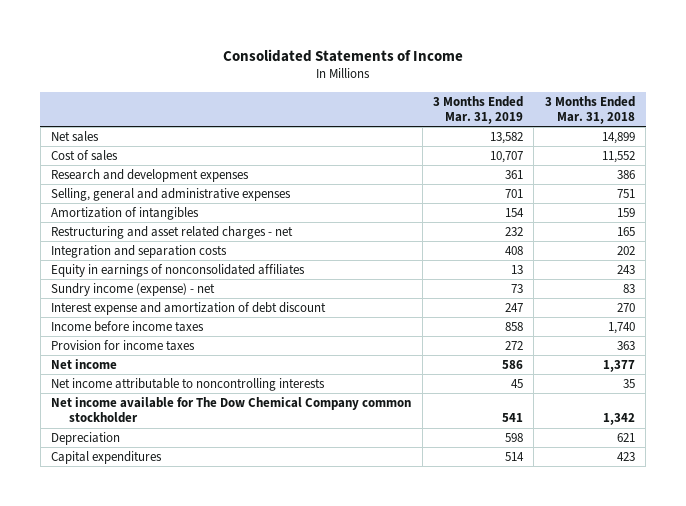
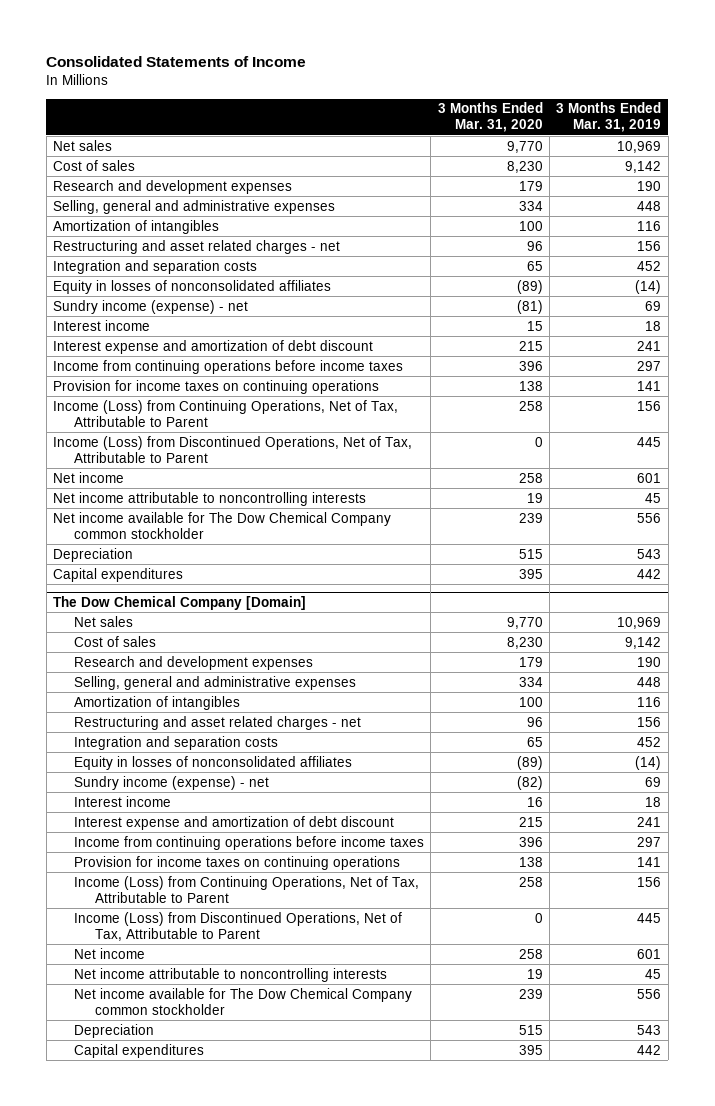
[544,95,635,125] 3 Months Ended Mar. 31, 2018 -> none
none -> [437,102,543,133] 3 Months Ended Mar. 31, 2020
[489,131,523,144] 13,582 -> [617,140,662,153] 10,969
[489,150,523,163] 10,707 -> [625,160,662,173] 9,142
[504,169,523,179] 361 -> [637,180,662,191] 190
[504,188,523,198] 701 -> [637,200,662,211] 448
[504,207,524,217] 154 -> [637,220,662,231] 116
[504,226,523,236] 232 -> [637,240,662,251] 156
[504,245,523,255] 408 -> [637,260,662,271] 452
[51,263,306,277] Equity in earnings of nonconsolidated affiliates -> [53,279,332,294] Equity in losses of nonconsolidated affiliates
[510,264,523,274] 13 -> [635,279,662,294] (14)
[510,283,523,293] 73 -> [645,300,662,311] 69
none -> [53,319,151,331] Interest income
[504,302,523,312] 247 -> [637,340,662,351] 241
[51,320,205,332] Income before income taxes -> [53,359,404,374] Income from continuing operations before income taxes
[504,321,523,331] 858 -> [637,360,662,371] 297
[51,339,196,351] Provision for income taxes -> [53,379,380,394] Provision for income taxes on continuing operations
[504,340,523,350] 272 -> [637,380,662,391] 141
none -> [53,399,399,427] Income (Loss) from Continuing Operations, Net of Tax, Attributable to Parent
none -> [53,435,413,463] Income (Loss) from Discontinued Operations, Net of Tax, Attributable to Parent
[501,359,523,369] 586 -> [637,472,662,483] 601
[501,413,523,423] 541 -> [637,512,662,523] 556
[504,432,523,442] 598 -> [637,548,662,559] 543
[504,451,524,461] 514 -> [637,568,662,579] 442
none -> [53,595,307,610] The Dow Chemical Company [Domain]
none -> [74,615,134,627] Net sales
none -> [74,635,157,647] Cost of sales
none -> [74,655,314,670] Research and development expenses
none -> [74,675,357,690] Selling, general and administrative expenses
none -> [74,695,241,710] Amortization of intangibles
none -> [74,715,362,730] Restructuring and asset related charges - net
none -> [74,735,279,750] Integration and separation costs
none -> [74,755,353,770] Equity in losses of nonconsolidated affiliates
none -> [74,775,270,790] Sundry income (expense) - net
none -> [74,795,172,807] Interest income
none -> [74,815,395,830] Interest expense and amortization of debt discount
none -> [74,835,425,850] Income from continuing operations before income taxes
none -> [74,855,401,870] Provision for income taxes on continuing operations
none -> [74,875,420,903] Income (Loss) from Continuing Operations, Net of Tax, Attributable to Parent
none -> [74,911,403,941] Income (Loss) from Discontinued Operations, Net of Tax, Attributable to Parent
none -> [74,947,146,959] Net income
none -> [74,967,388,982] Net income attributable to noncontrolling interests
none -> [74,987,413,1015] Net income available for The Dow Chemical Company common stockholder
none -> [74,1023,155,1038] Depreciation
none -> [74,1043,205,1058] Capital expenditures

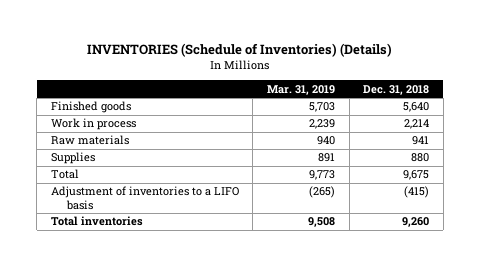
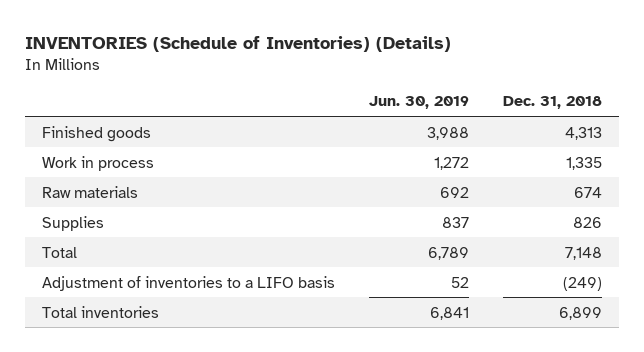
[266,84,335,95] Mar. 31, 2019 -> none
none -> [369,96,470,110] Jun. 30, 2019
[403,102,430,113] 5,640 -> [565,126,603,140] 4,313
[404,119,430,130] 2,214 -> [566,156,603,170] 1,335
[412,136,430,146] 941 -> [574,186,603,198] 674
[411,153,430,163] 880 -> [573,216,603,228] 826
[403,170,430,181] 9,675 -> [565,246,603,260] 7,148
[404,186,430,199] (415) -> [563,276,603,291] (249)
[402,217,430,228] 9,260 -> [559,306,603,320] 6,899

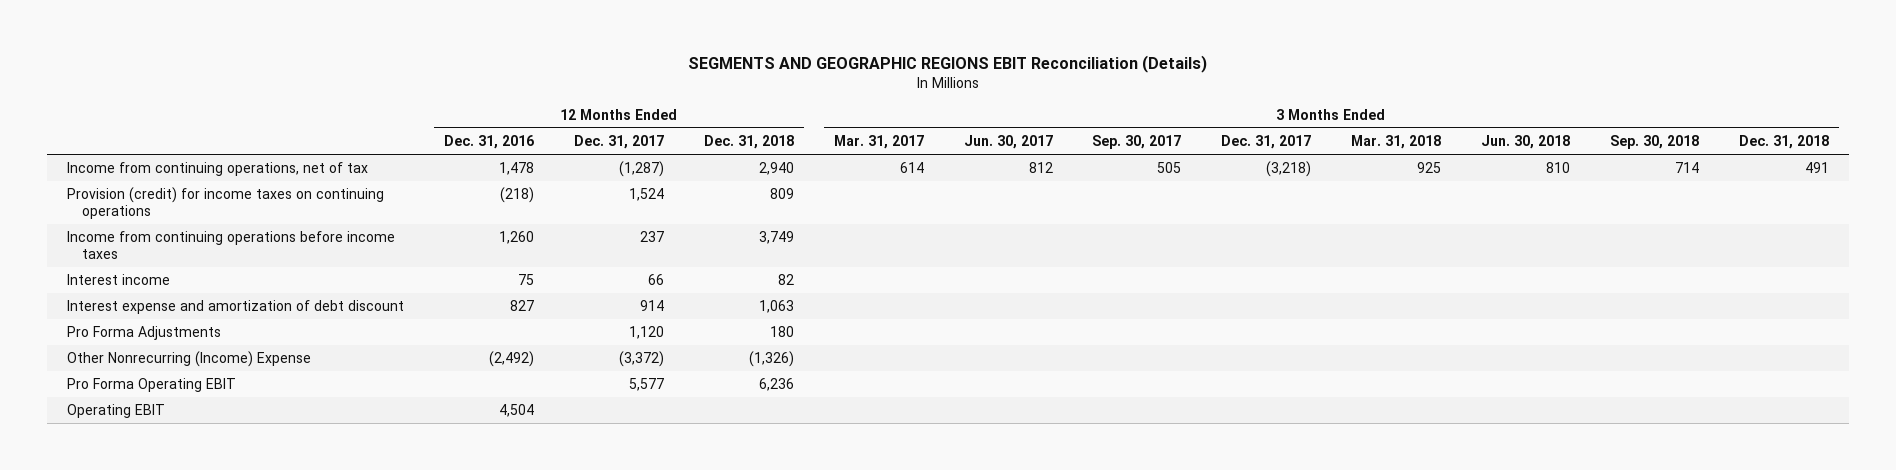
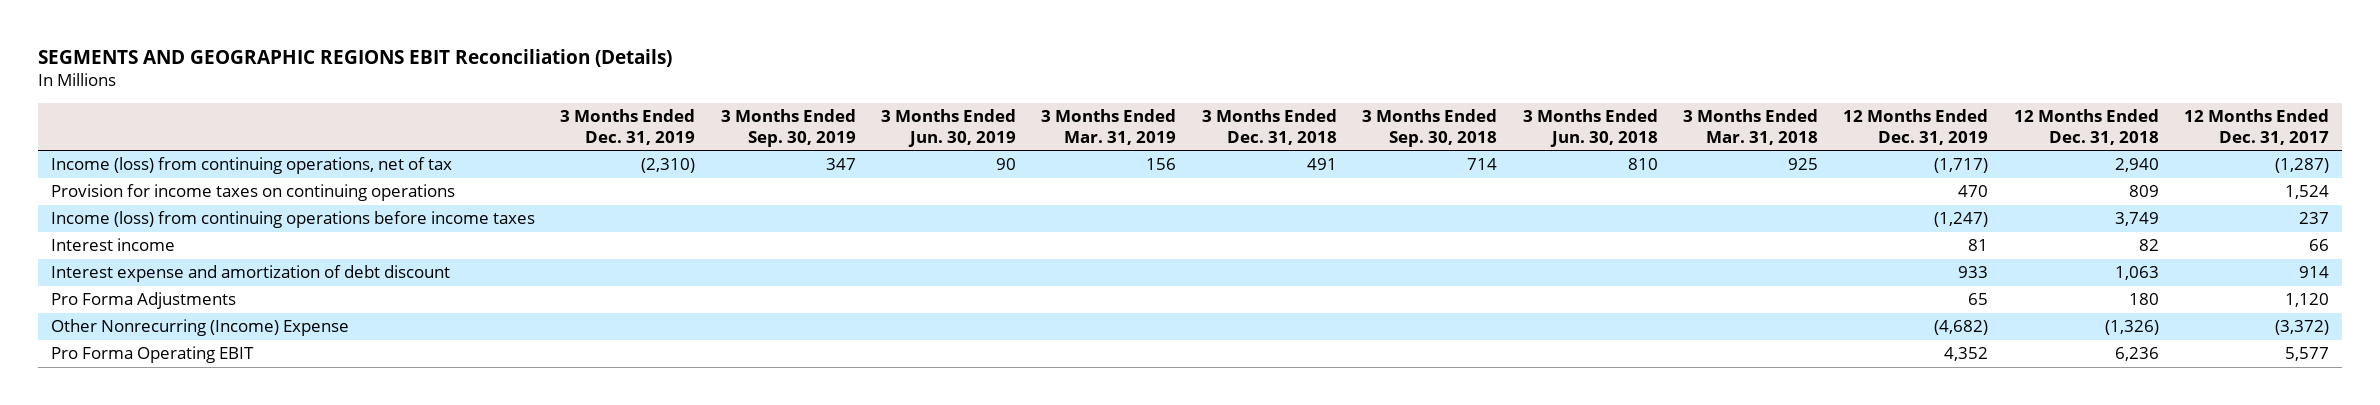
[443,135,534,150] Dec. 31, 2016 -> none
[833,135,924,150] Mar. 31, 2017 -> none
[963,135,1053,150] Jun. 30, 2017 -> none
[1092,135,1182,150] Sep. 30, 2017 -> none
[1221,135,1312,150] Dec. 31, 2017 -> none
none -> [560,108,696,145] 3 Months Ended Dec. 31, 2019
none -> [720,108,856,147] 3 Months Ended Sep. 30, 2019
none -> [881,108,1017,147] 3 Months Ended Jun. 30, 2019
none -> [1041,108,1177,145] 3 Months Ended Mar. 31, 2019
none -> [1843,108,1989,145] 12 Months Ended Dec. 31, 2019
[66,162,368,177] Income from continuing operations, net of tax -> [51,157,453,175] Income (loss) from continuing operations, net of tax
[66,187,384,219] Provision (credit) for income taxes on continuing operations -> [51,184,456,202] Provision for income taxes on continuing operations
[66,231,395,259] Income from continuing operations before income taxes -> [51,211,536,229] Income (loss) from continuing operations before income taxes
[66,404,165,419] Operating EBIT -> none

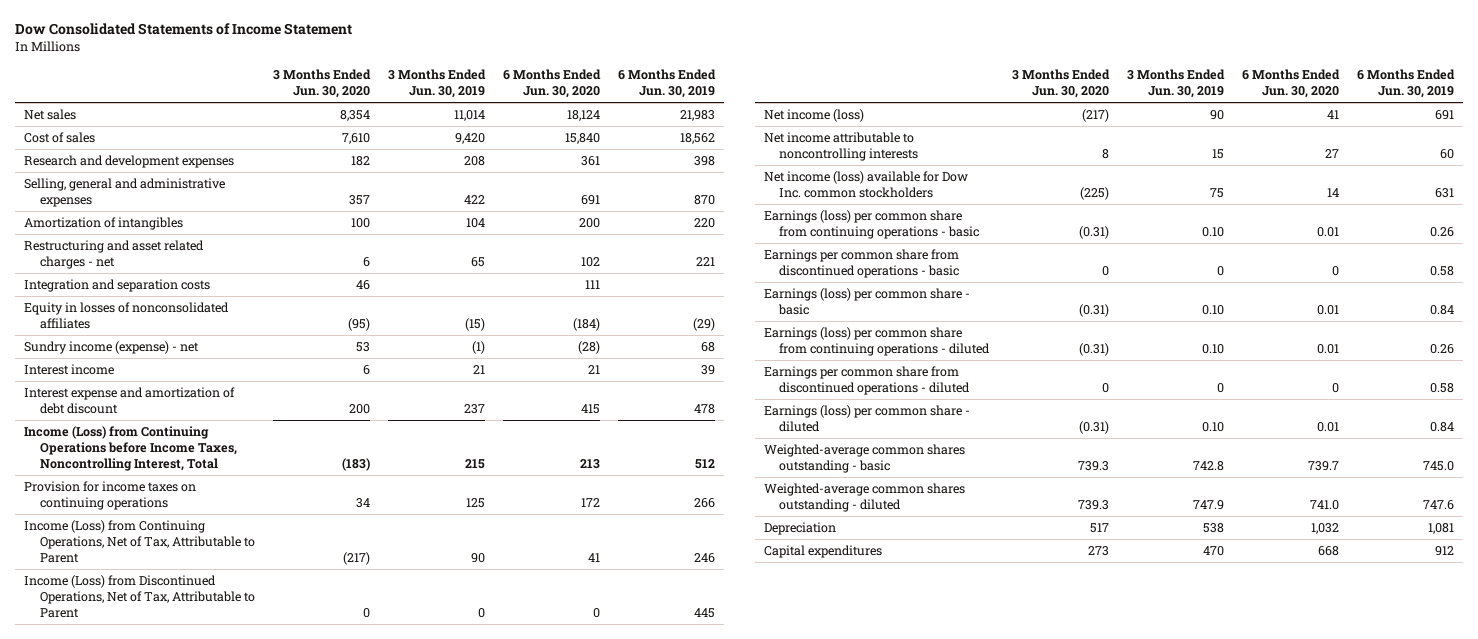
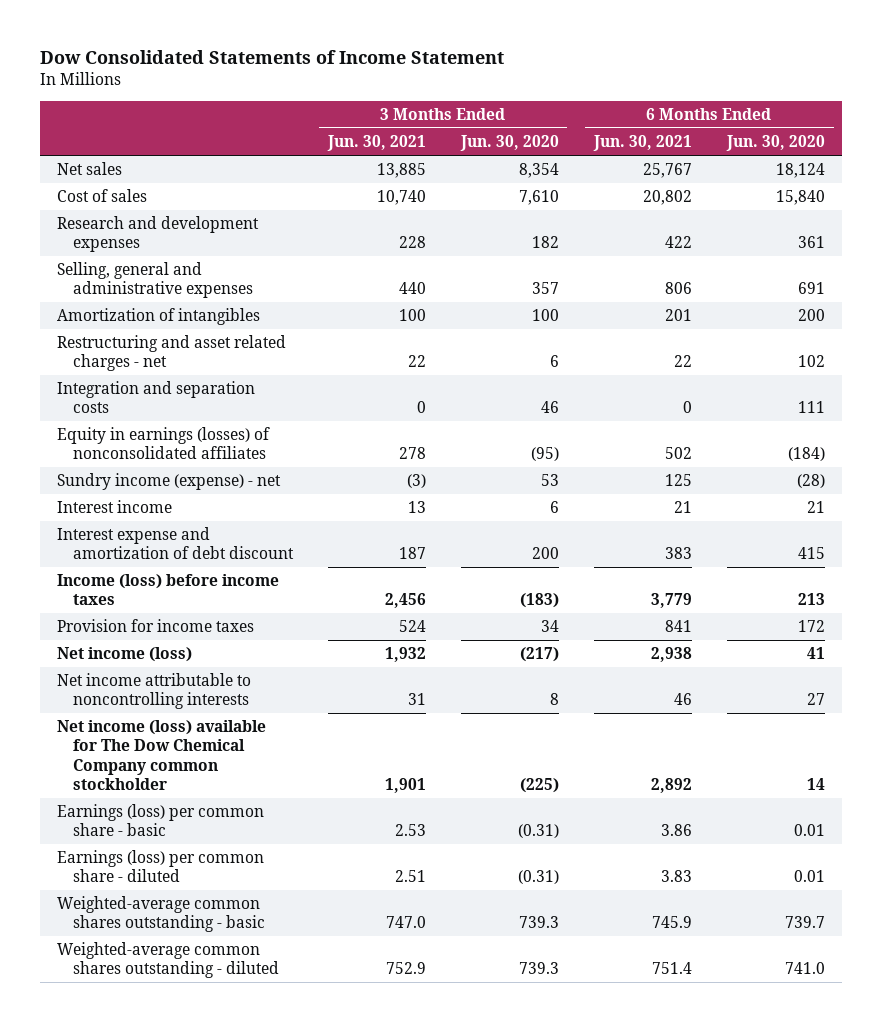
[387,69,486,98] 3 Months Ended Jun. 30, 2019 -> none
[617,69,716,98] 6 Months Ended Jun. 30, 2019 -> none
none -> [326,135,426,152] Jun. 30, 2021
none -> [592,135,692,152] Jun. 30, 2021
[23,301,229,329] Equity in losses of nonconsolidated affiliates -> [57,427,271,460] Equity in earnings (losses) of nonconsolidated affiliates
[23,519,255,563] Income (Loss) from Continuing Operations, Net of Tax, Attributable to Parent -> none
[23,574,255,618] Income (Loss) from Discontinued Operations, Net of Tax, Attributable to Parent -> none
[23,425,237,471] Income (Loss) from Continuing Operations before Income Taxes, Noncontrolling Interest, Total -> [57,574,280,606] Income (loss) before income taxes
[23,480,196,510] Provision for income taxes on continuing operations -> [57,619,255,633] Provision for income taxes
[763,209,980,239] Earnings (loss) per common share from continuing operations - basic -> none
[763,248,960,278] Earnings per common share from discontinued operations - basic -> none
[763,170,968,198] Net income (loss) available for Dow Inc. common stockholders -> [57,720,267,790] Net income (loss) available for The Dow Chemical Company common stockholder
[763,326,991,356] Earnings (loss) per common share from continuing operations - diluted -> none
[763,365,971,395] Earnings per common share from discontinued operations - diluted -> none
[763,521,836,535] Depreciation -> none
[763,544,882,558] Capital expenditures -> none

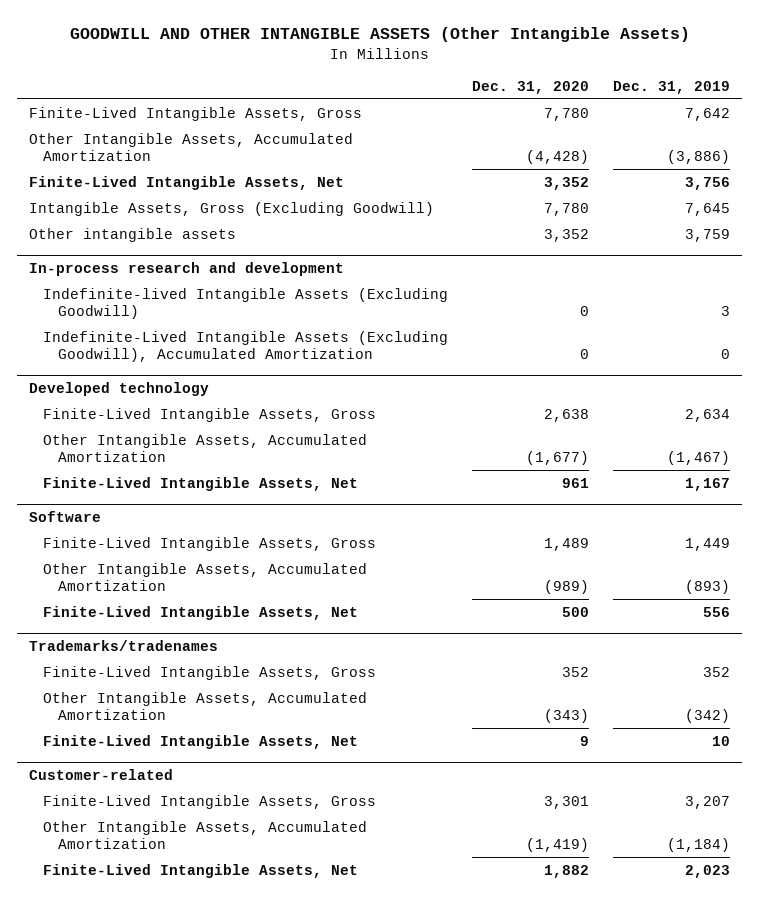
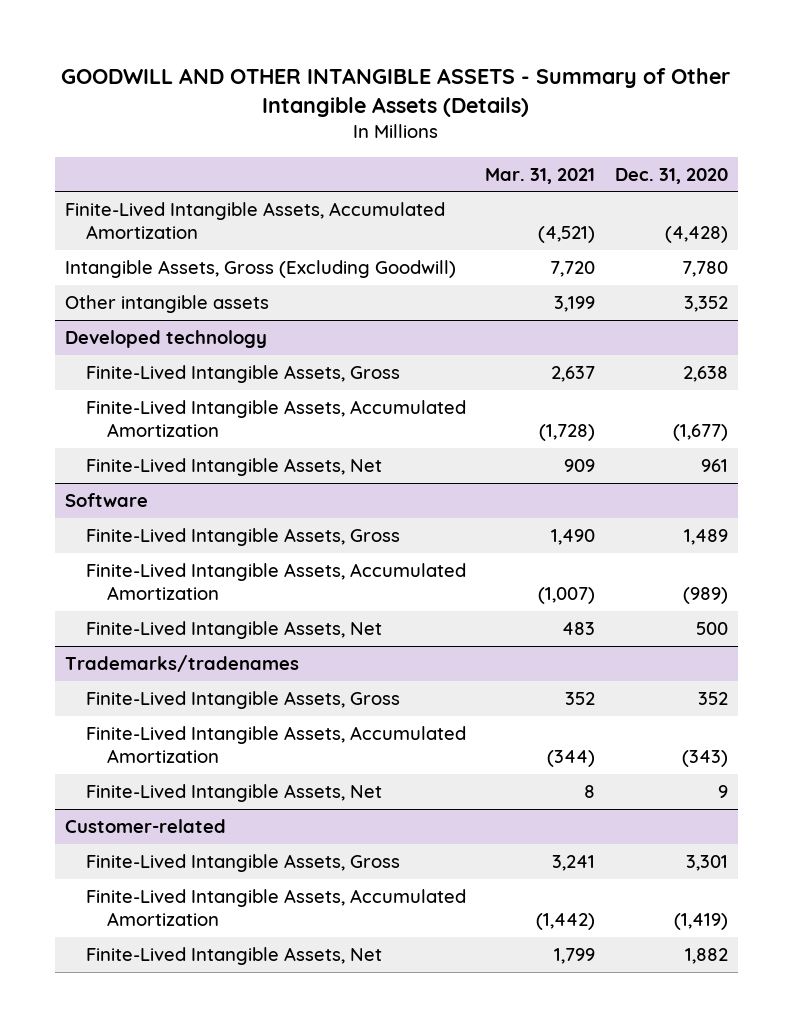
[69,27,690,43] GOODWILL AND OTHER INTANGIBLE ASSETS (Other Intangible Assets) -> [61,67,731,117] GOODWILL AND OTHER INTANGIBLE ASSETS - Summary of Other Intangible Assets (Details)
[613,80,731,94] Dec. 31, 2019 -> none
none -> [485,167,596,184] Mar. 31, 2021
[28,106,362,121] Finite-Lived Intangible Assets, Gross -> none
[28,175,344,190] Finite-Lived Intangible Assets, Net -> none
[28,132,353,161] Other Intangible Assets, Accumulated Amortization -> [64,202,445,239] Finite-Lived Intangible Assets, Accumulated Amortization
[28,262,344,277] In-process research and development -> none
[43,287,449,319] Indefinite-lived Intangible Assets (Excluding Goodwill) -> none
[43,330,449,362] Indefinite-Lived Intangible Assets (Excluding Goodwill), Accumulated Amortization -> none
[43,433,368,462] Other Intangible Assets, Accumulated Amortization -> [85,400,466,437] Finite-Lived Intangible Assets, Accumulated Amortization
[43,562,368,591] Other Intangible Assets, Accumulated Amortization -> [85,563,466,600] Finite-Lived Intangible Assets, Accumulated Amortization
[43,691,368,720] Other Intangible Assets, Accumulated Amortization -> [85,726,466,763] Finite-Lived Intangible Assets, Accumulated Amortization
[43,820,368,849] Other Intangible Assets, Accumulated Amortization -> [85,889,466,926] Finite-Lived Intangible Assets, Accumulated Amortization

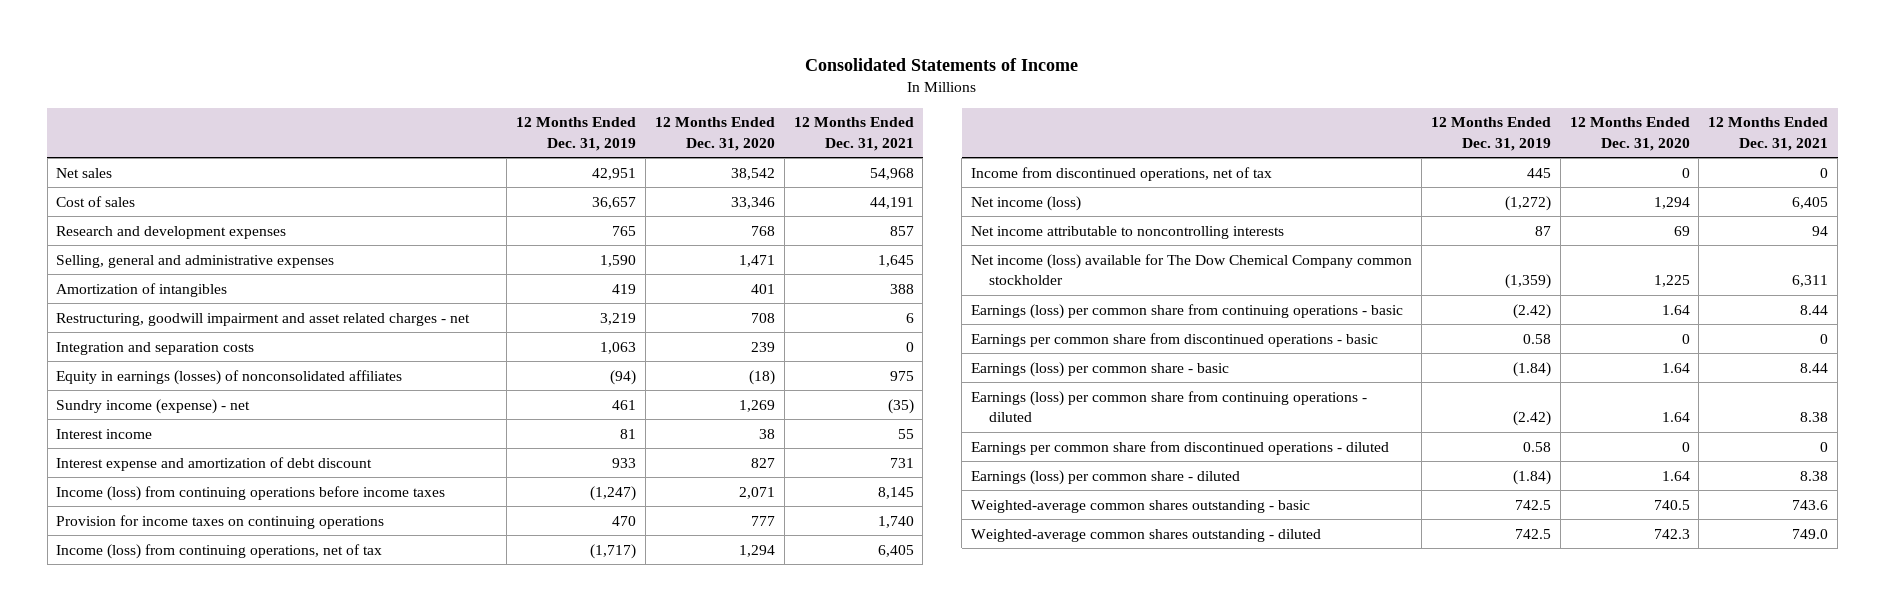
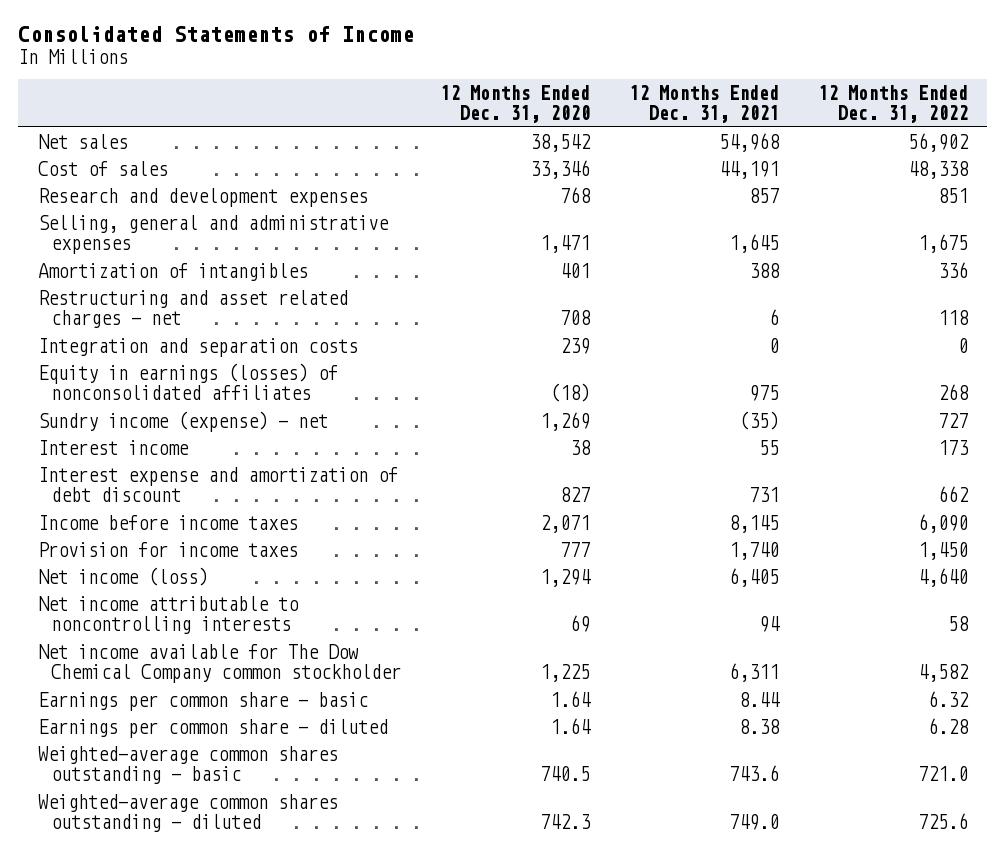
[516,117,637,151] 12 Months Ended Dec. 31, 2019 -> none
none -> [817,84,968,124] 12 Months Ended Dec. 31, 2022
[56,312,471,326] Restructuring, goodwill impairment and asset related charges - net -> [37,289,348,329] Restructuring and asset related charges - net
[56,543,383,559] Income (loss) from continuing operations, net of tax -> none
[971,166,1273,181] Income from discontinued operations, net of tax -> none
[56,485,446,501] Income (loss) from continuing operations before income taxes -> [37,514,298,530] Income before income taxes
[56,514,385,529] Provision for income taxes on continuing operations -> [37,541,298,557] Provision for income taxes
[971,303,1404,319] Earnings (loss) per common share from continuing operations - basic -> none
[971,332,1379,347] Earnings per common share from discontinued operations - basic -> none
[971,390,1368,422] Earnings (loss) per common share from continuing operations - diluted -> none
[971,440,1390,455] Earnings per common share from discontinued operations - diluted -> none
[971,253,1413,285] Net income (loss) available for The Dow Chemical Company common stockholder -> [37,643,402,684] Net income available for The Dow Chemical Company common stockholder
[971,361,1230,377] Earnings (loss) per common share - basic -> [37,691,368,711] Earnings per common share - basic
[971,469,1241,485] Earnings (loss) per common share - diluted -> [37,718,388,738] Earnings per common share - diluted

